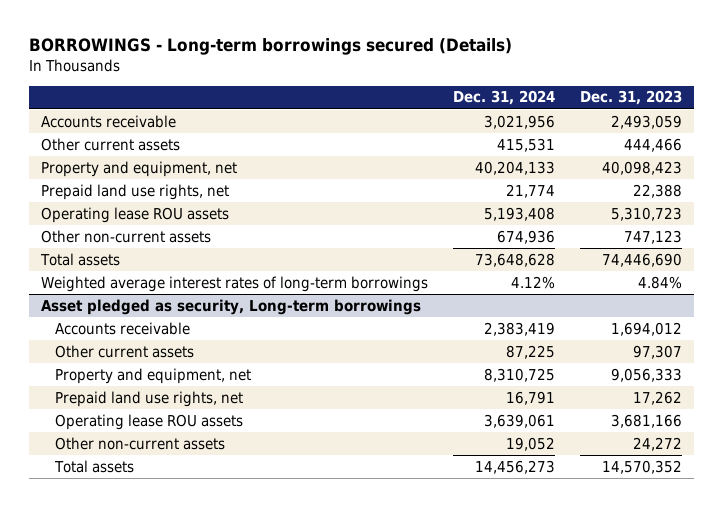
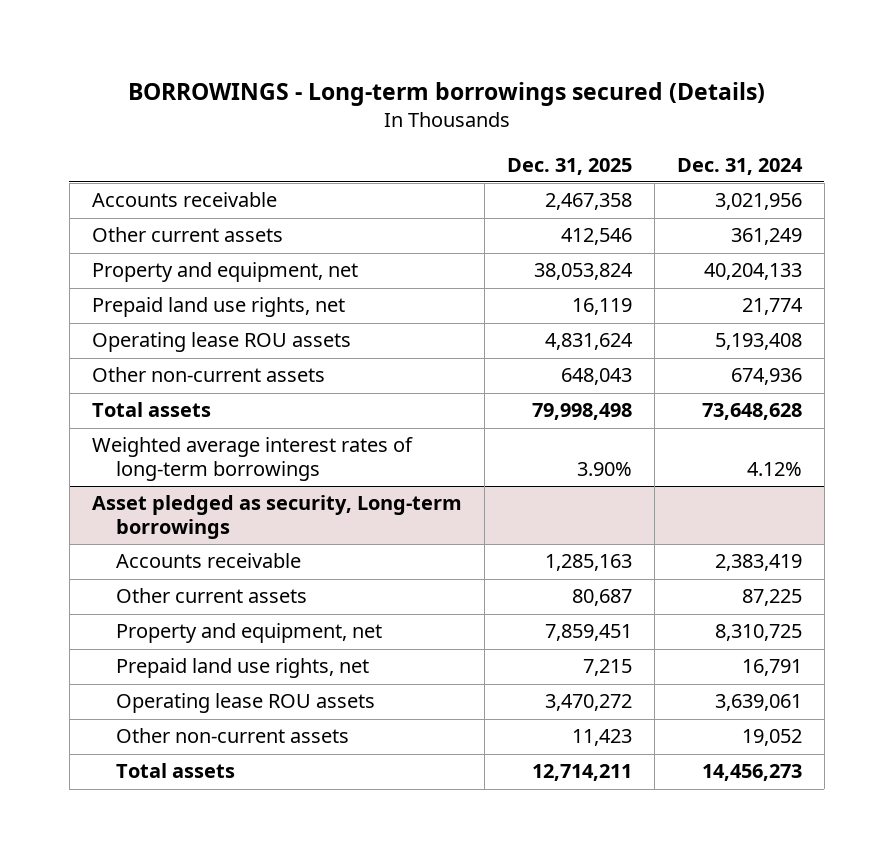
[579,90,682,106] Dec. 31, 2023 -> none
none -> [506,157,632,175] Dec. 31, 2025
[496,137,555,152] 415,531 -> [730,228,802,246] 361,249

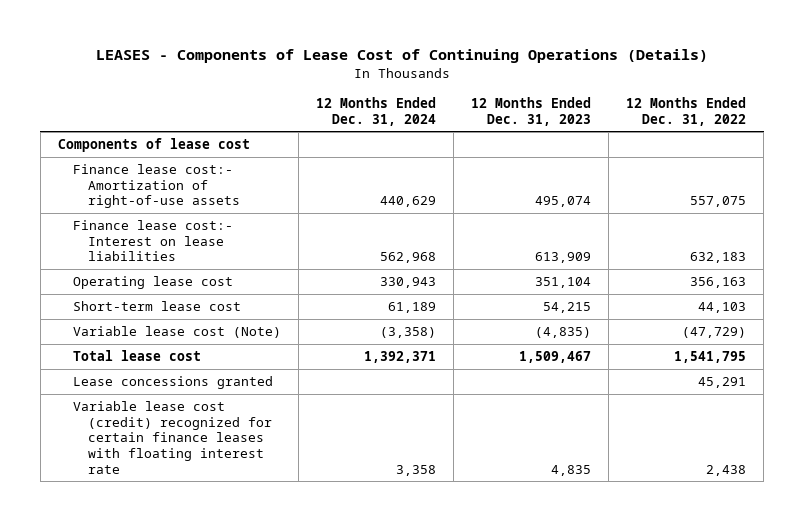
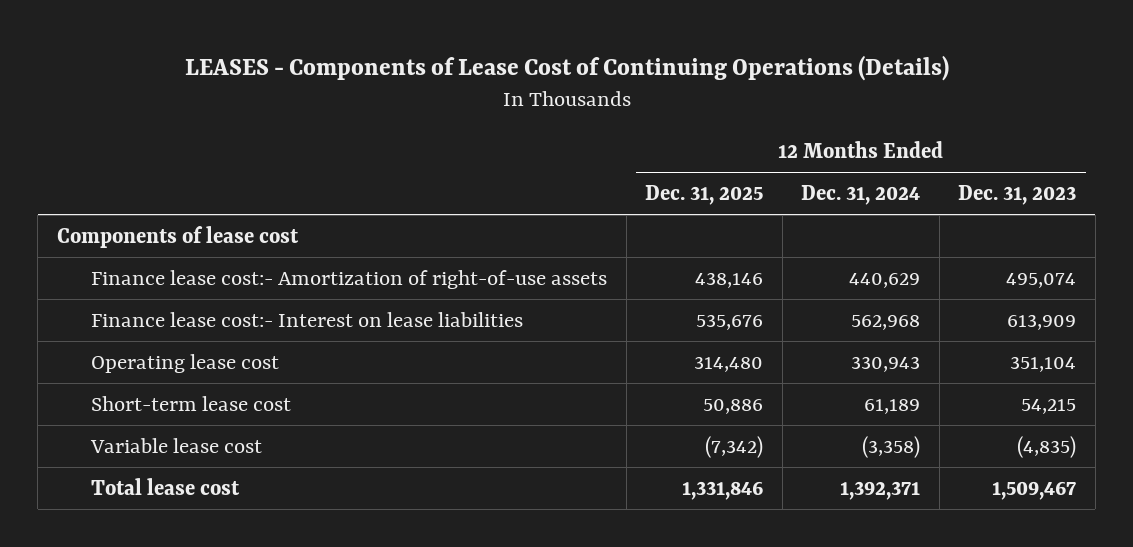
[626,96,747,126] 12 Months Ended Dec. 31, 2022 -> none
none -> [645,184,764,205] Dec. 31, 2025
[73,325,282,338] Variable lease cost (Note) -> [90,437,263,453] Variable lease cost
[73,375,274,389] Lease concessions granted -> none
[73,400,273,474] Variable lease cost (credit) recognized for certain finance leases with floating interest rate -> none

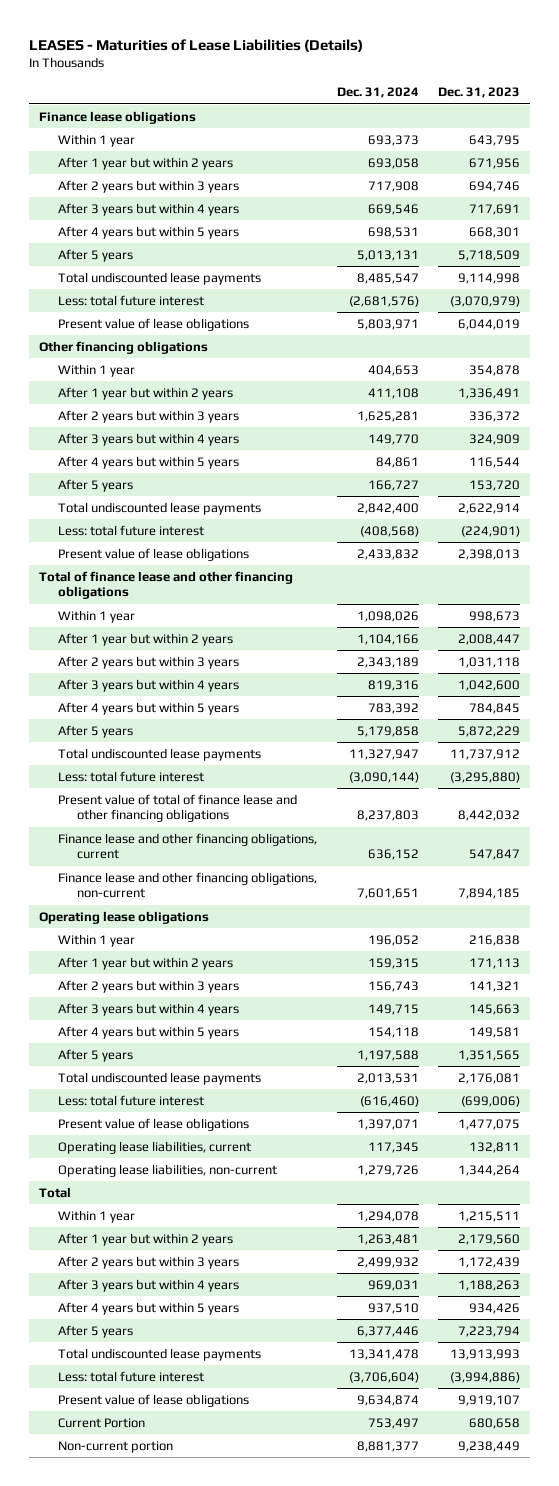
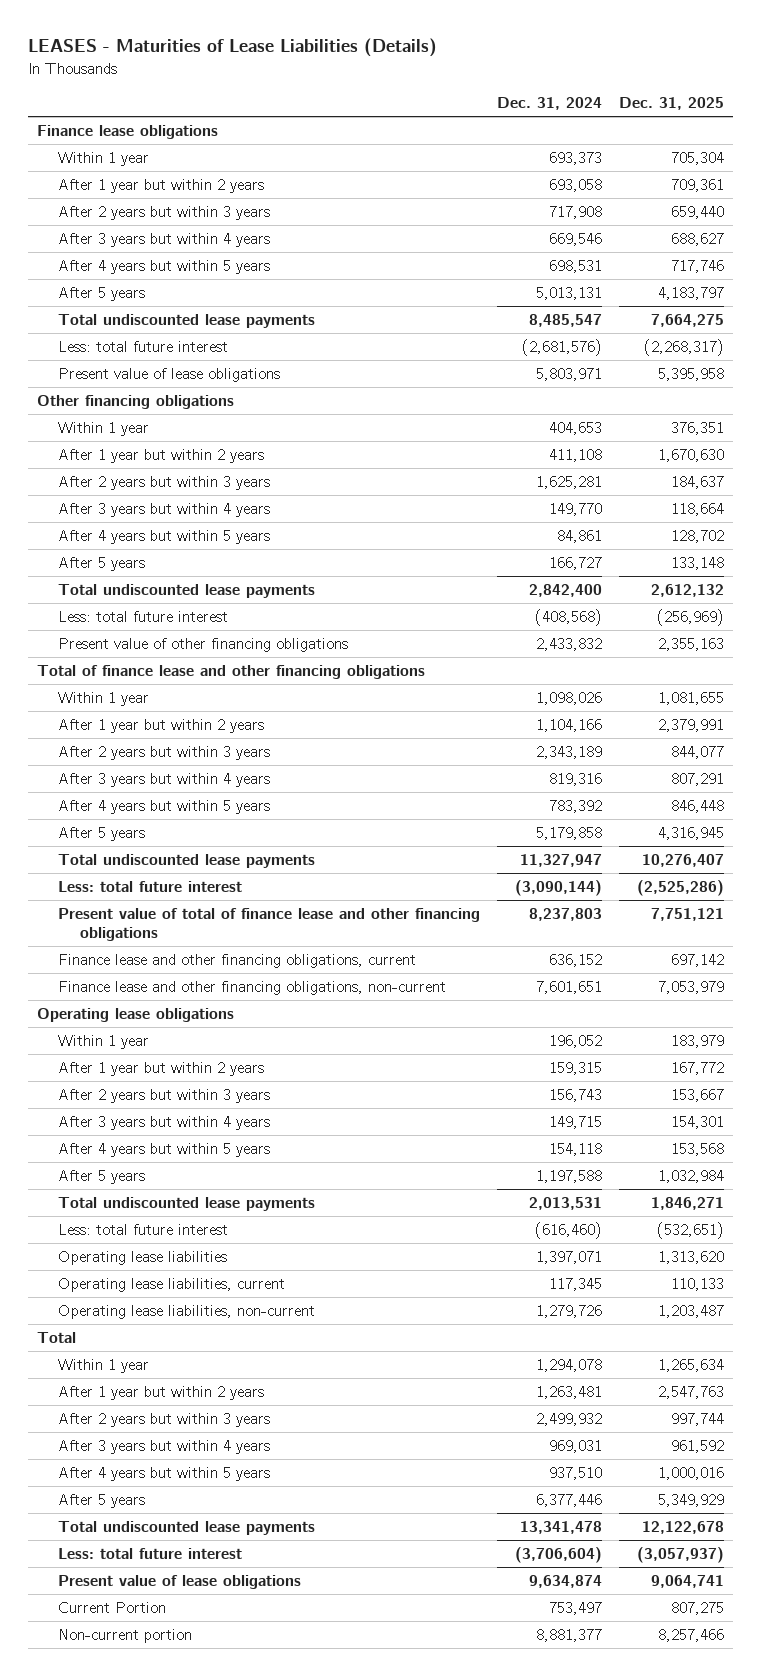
[438,87,521,99] Dec. 31, 2023 -> none
none -> [619,97,725,111] Dec. 31, 2025
[58,547,250,561] Present value of lease obligations -> [58,637,349,652] Present value of other financing obligations
[58,1117,250,1131] Present value of lease obligations -> [58,1250,228,1265] Operating lease liabilities

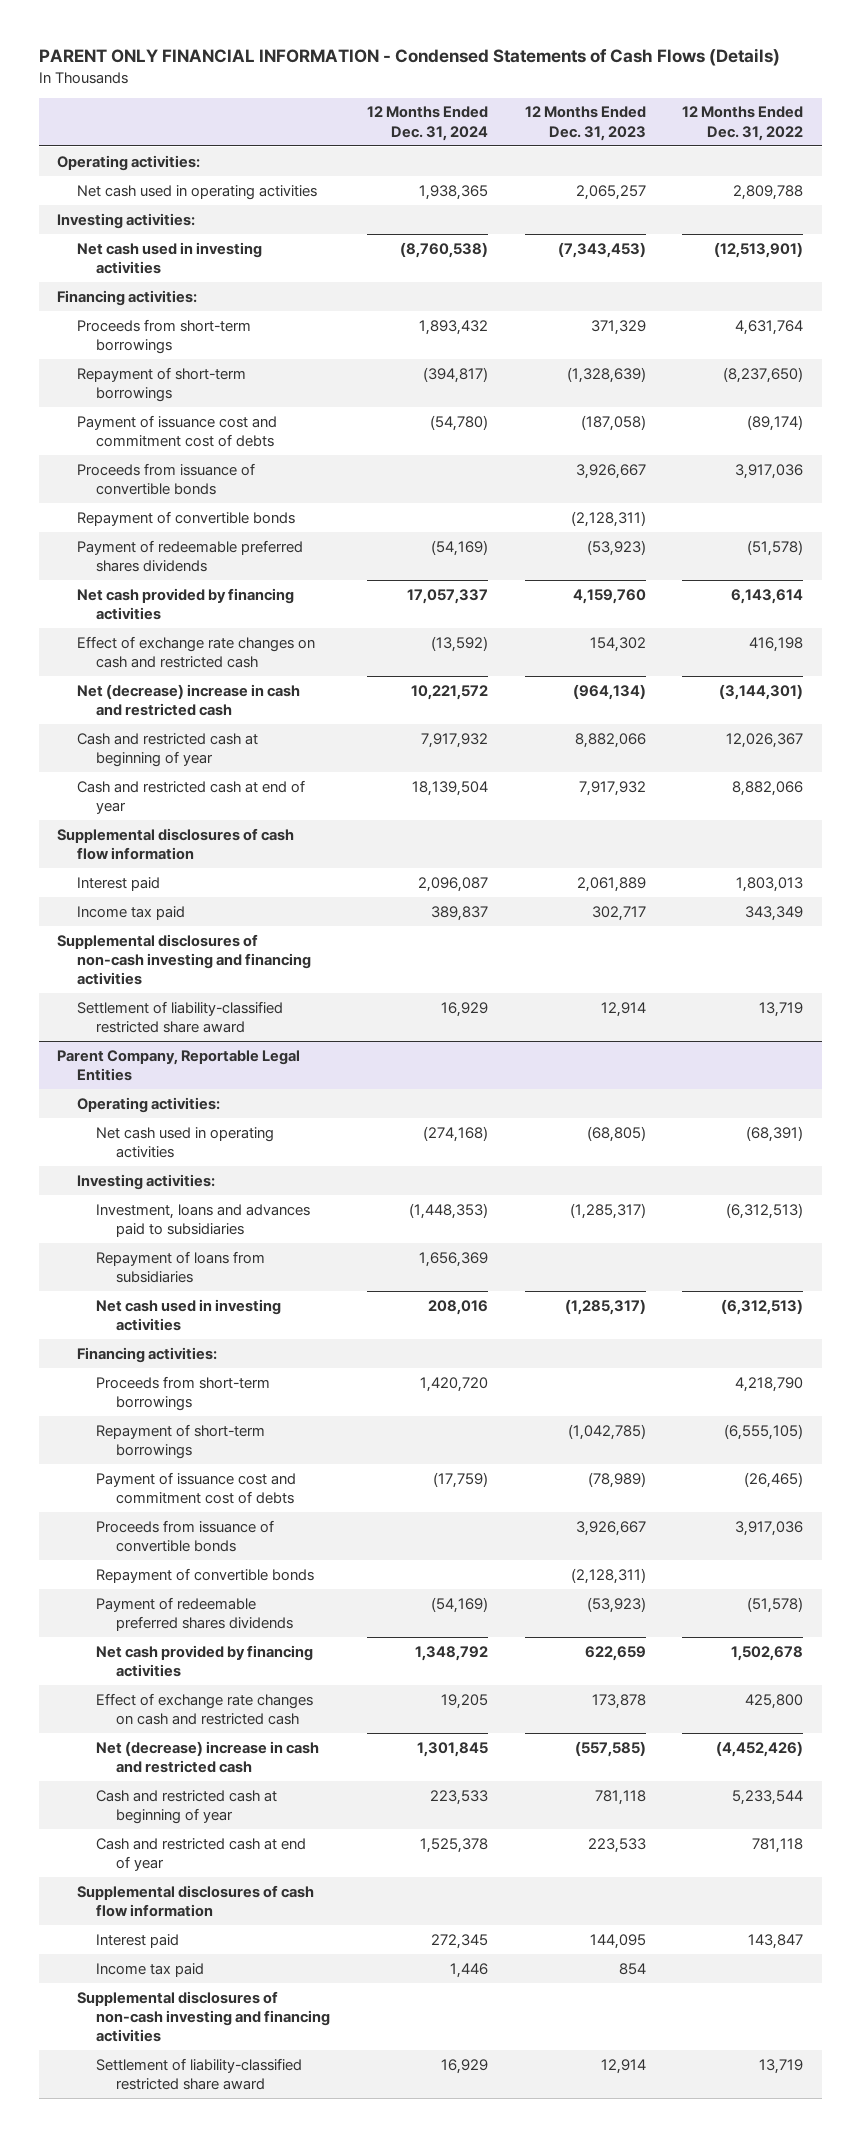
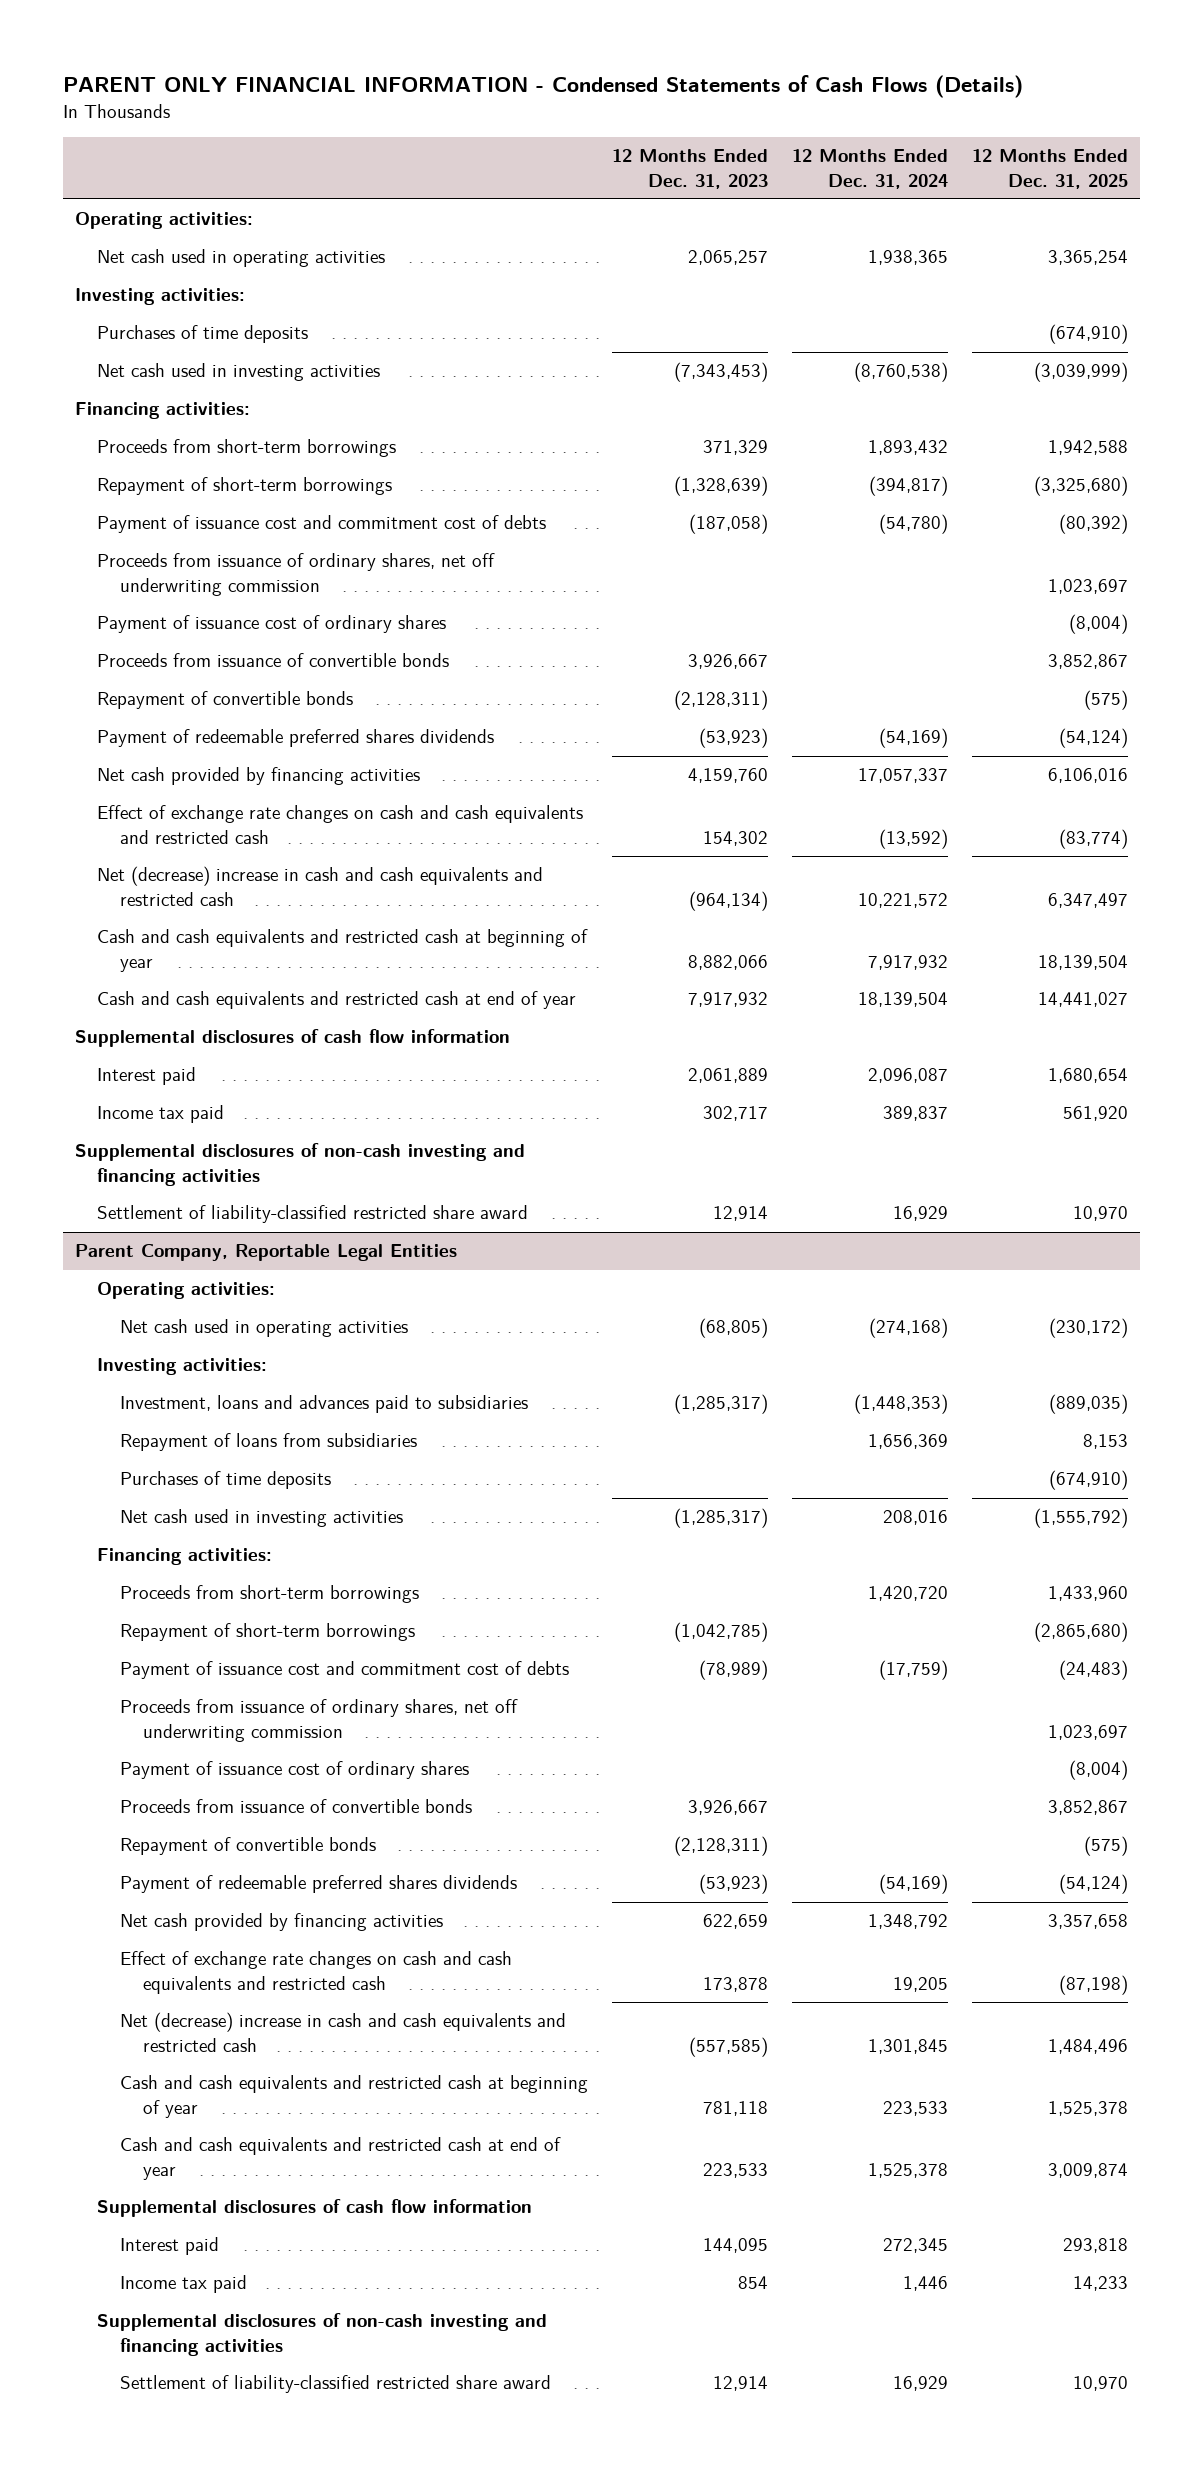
[682,106,804,141] 12 Months Ended Dec. 31, 2022 -> none
none -> [972,149,1129,189] 12 Months Ended Dec. 31, 2025
none -> [97,325,309,344] Purchases of time deposits
none -> [97,553,496,597] Proceeds from issuance of ordinary shares, net off underwriting commission
none -> [97,615,447,634] Payment of issuance cost of ordinary shares
[76,635,315,669] Effect of exchange rate changes on cash and restricted cash -> [97,805,584,845] Effect of exchange rate changes on cash and cash equivalents and restricted cash
[76,683,300,717] Net (decrease) increase in cash and restricted cash -> [97,866,544,907] Net (decrease) increase in cash and cash equivalents and restricted cash
[76,732,258,768] Cash and restricted cash at beginning of year -> [97,929,589,973] Cash and cash equivalents and restricted cash at beginning of year
[76,779,305,815] Cash and restricted cash at end of year -> [97,991,577,1010] Cash and cash equivalents and restricted cash at end of year
none -> [120,1471,332,1490] Purchases of time deposits
none -> [120,1699,519,1743] Proceeds from issuance of ordinary shares, net off underwriting commission
none -> [120,1761,470,1780] Payment of issuance cost of ordinary shares
[96,1692,314,1726] Effect of exchange rate changes on cash and restricted cash -> [120,1951,513,1995] Effect of exchange rate changes on cash and cash equivalents and restricted cash
[96,1740,320,1774] Net (decrease) increase in cash and restricted cash -> [120,2012,567,2053] Net (decrease) increase in cash and cash equivalents and restricted cash
[96,1789,278,1825] Cash and restricted cash at beginning of year -> [120,2075,589,2119] Cash and cash equivalents and restricted cash at beginning of year
[96,1837,307,1872] Cash and restricted cash at end of year -> [120,2137,562,2181] Cash and cash equivalents and restricted cash at end of year

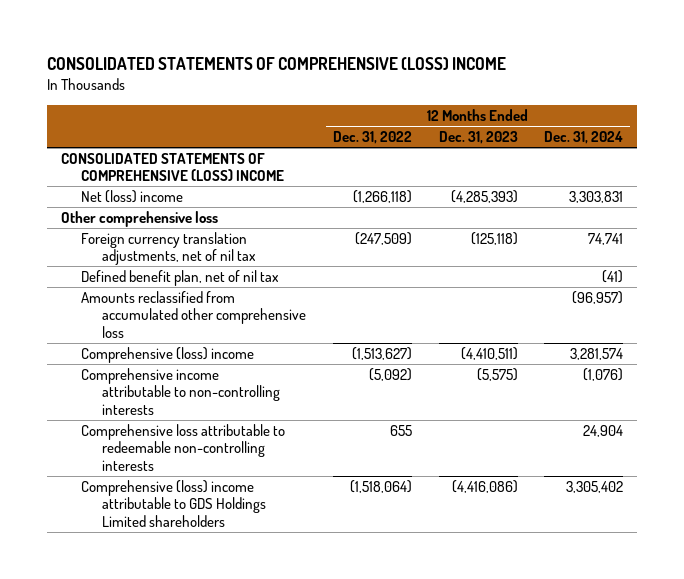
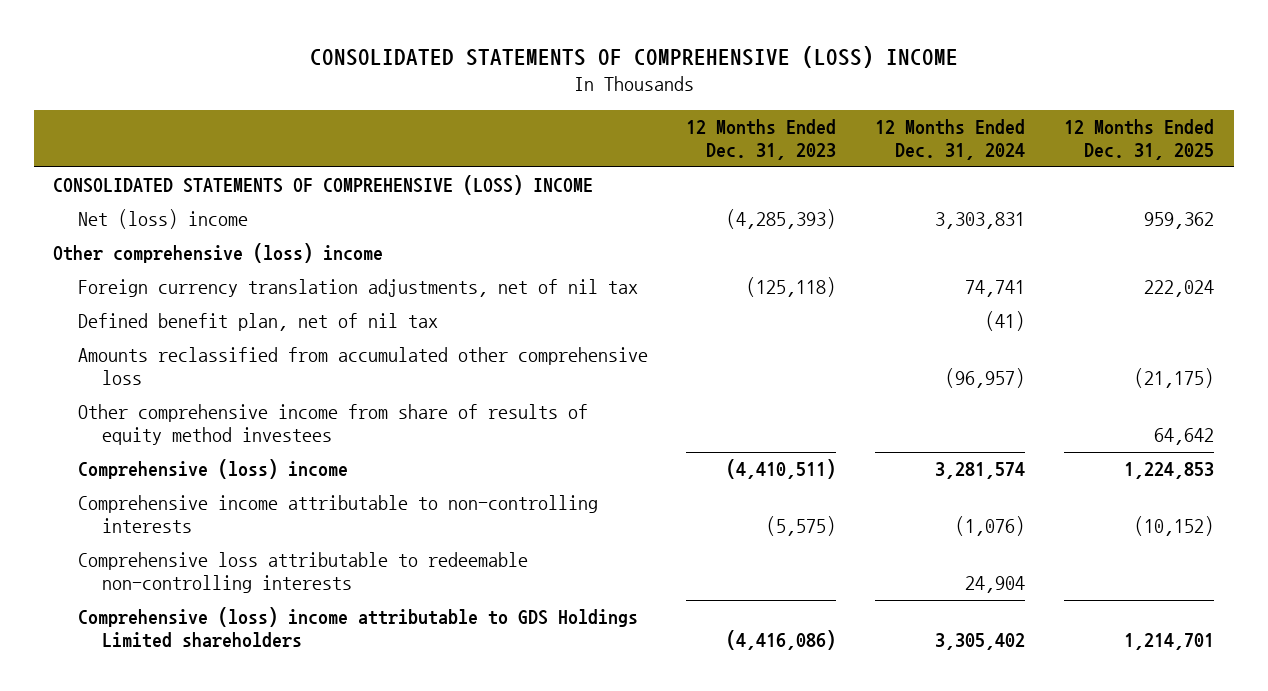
[333,131,413,145] Dec. 31, 2022 -> none
none -> [1064,118,1215,160] 12 Months Ended Dec. 31, 2025
[60,210,218,227] Other comprehensive loss -> [53,243,384,264] Other comprehensive (loss) income
none -> [77,404,588,446] Other comprehensive income from share of results of equity method investees

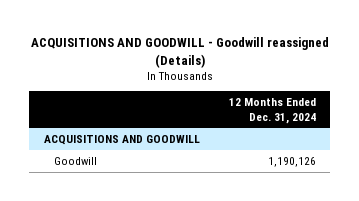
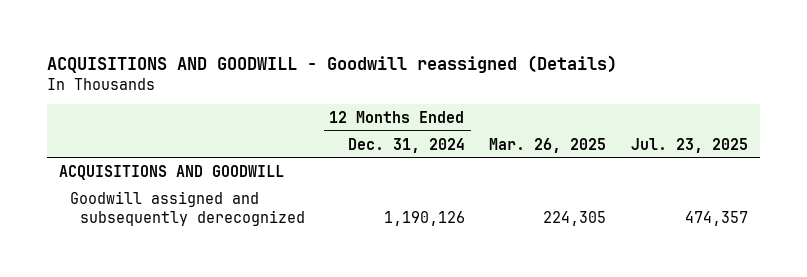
none -> [489,137,607,153] Mar. 26, 2025
none -> [630,137,748,153] Jul. 23, 2025
[54,156,98,165] Goodwill -> [69,190,306,226] Goodwill assigned and subsequently derecognized

